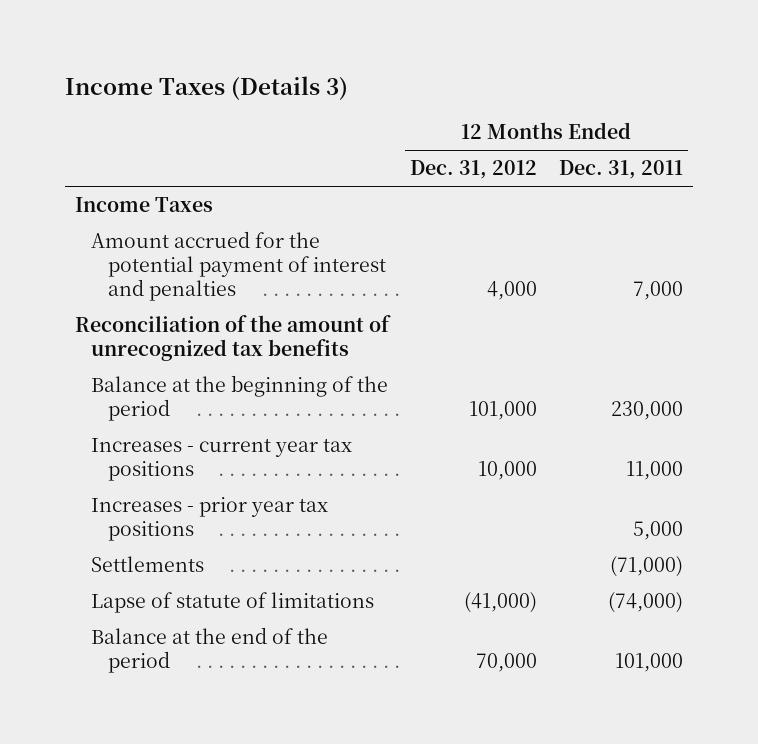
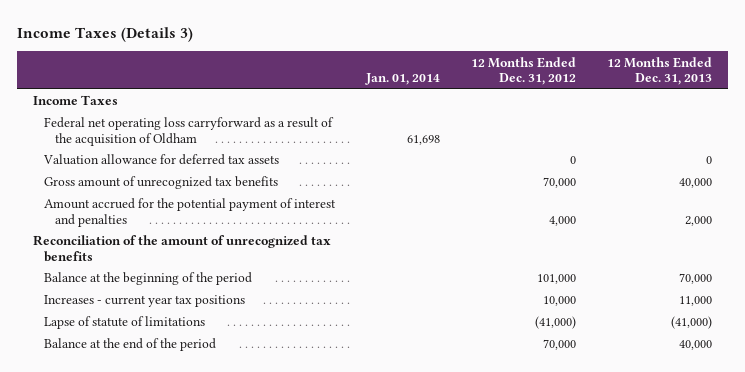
[558,160,683,180] Dec. 31, 2011 -> none
none -> [364,73,440,86] Jan. 01, 2014
none -> [607,56,713,86] 12 Months Ended Dec. 31, 2013
none -> [43,117,334,146] Federal net operating loss carryforward as a result of the acquisition of Oldham
none -> [42,154,279,166] Valuation allowance for deferred tax assets
none -> [43,176,278,190] Gross amount of unrecognized tax benefits
[91,497,329,542] Increases - prior year tax positions -> none
[91,556,205,573] Settlements -> none

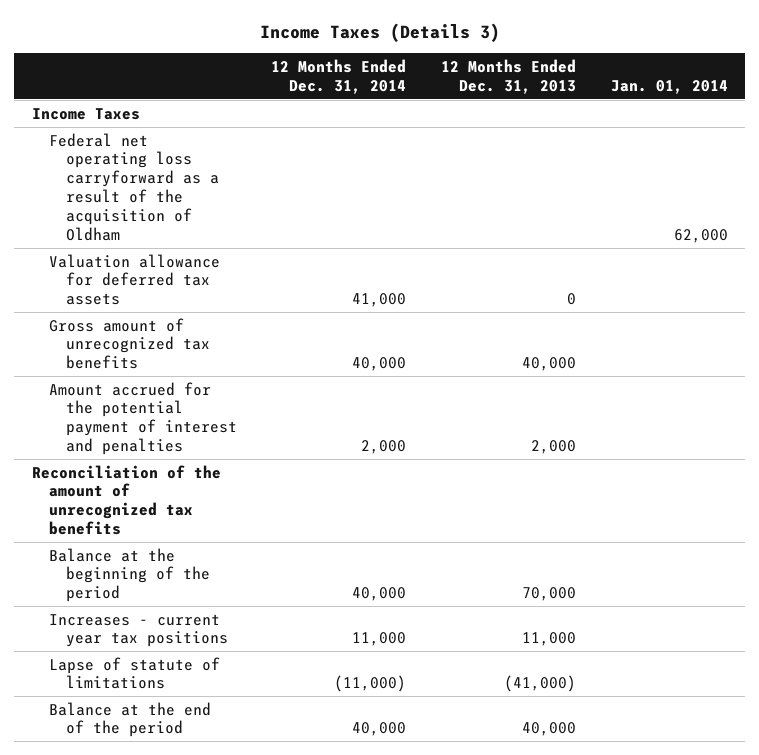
[471,56,577,86] 12 Months Ended Dec. 31, 2012 -> none
none -> [271,58,407,94] 12 Months Ended Dec. 31, 2014
[406,134,440,145] 61,698 -> [673,228,728,243] 62,000

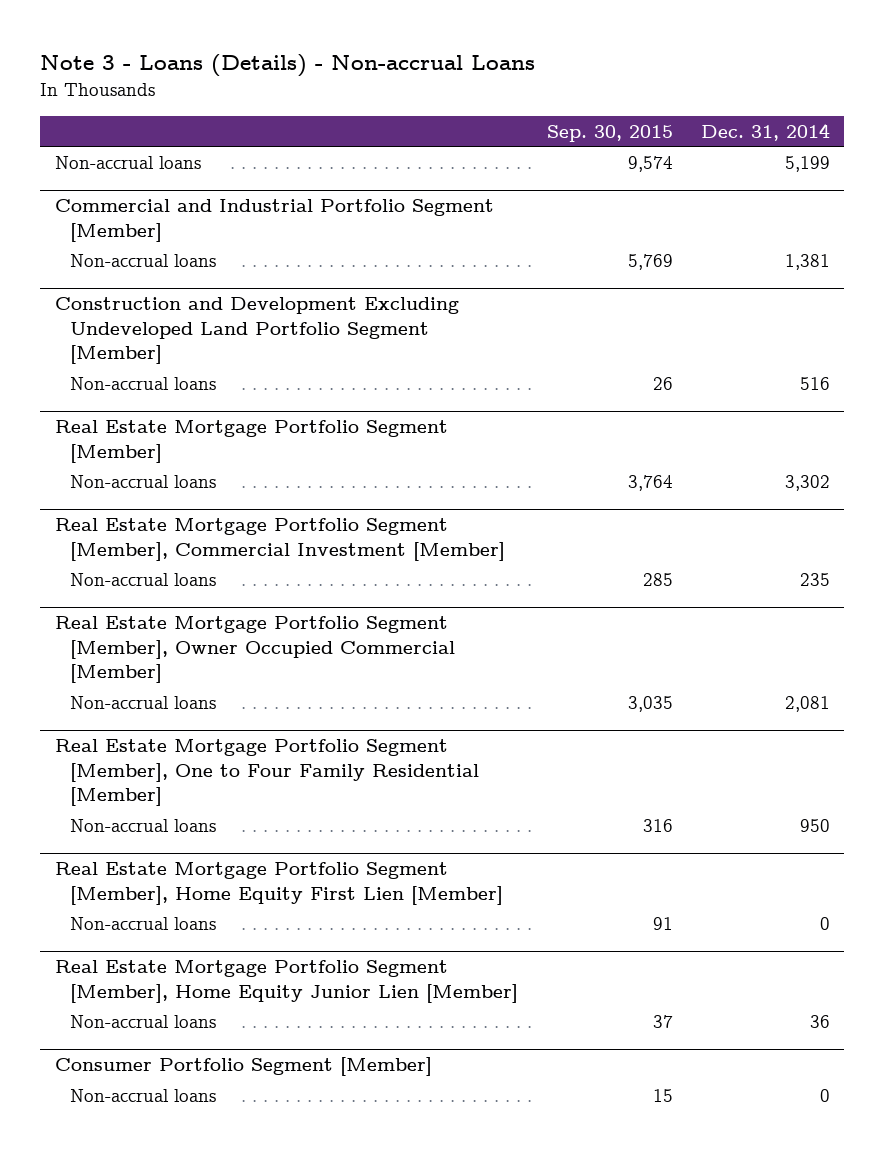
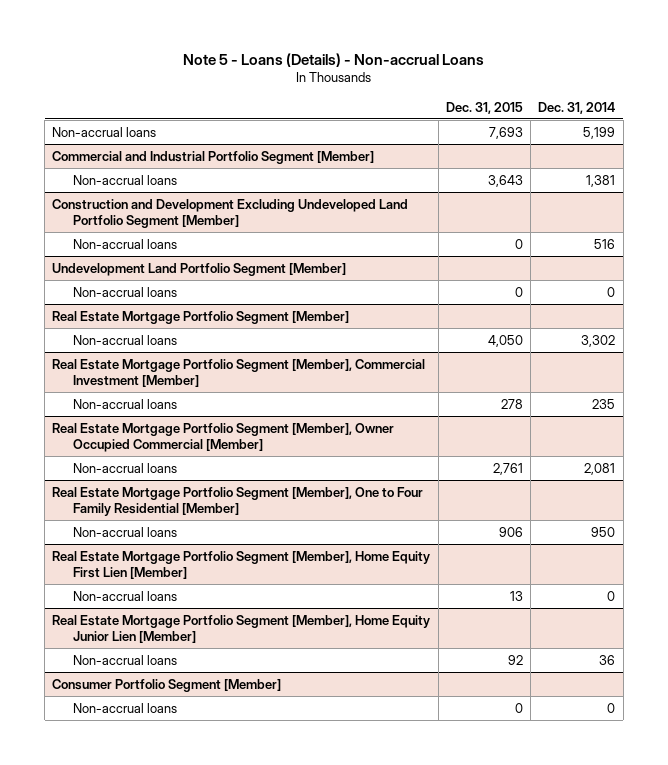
[40,54,536,78] Note 3 - Loans (Details) - Non-accrual Loans -> [182,52,484,67] Note 5 - Loans (Details) - Non-accrual Loans
[546,124,673,142] Sep. 30, 2015 -> none
none -> [445,101,523,114] Dec. 31, 2015
none -> [52,262,347,276] Undevelopment Land Portfolio Segment [Member]
none -> [72,286,177,297] Non-accrual loans

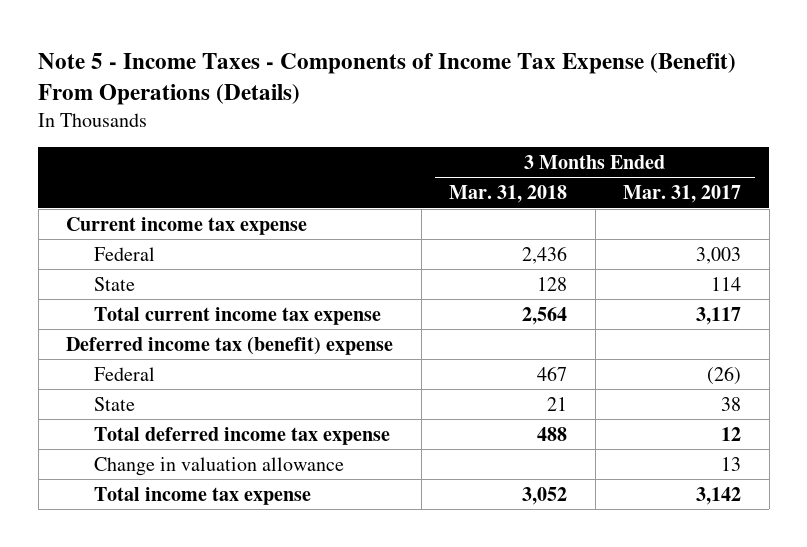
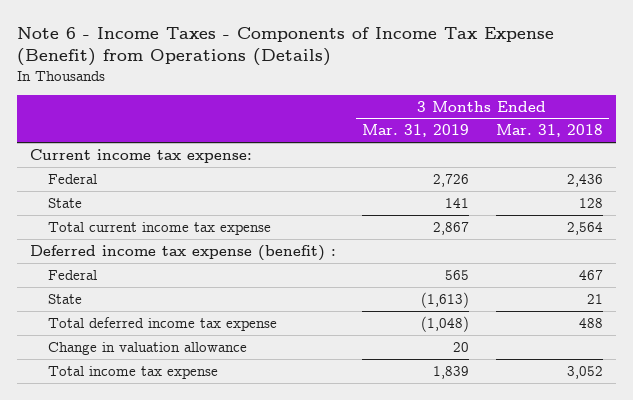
[38,53,737,106] Note 5 - Income Taxes - Components of Income Tax Expense (Benefit) From Operations (Details) -> [16,27,554,67] Note 6 - Income Taxes - Components of Income Tax Expense (Benefit) from Operations (Details)
[623,185,742,204] Mar. 31, 2017 -> none
none -> [362,124,470,138] Mar. 31, 2019
[66,216,308,235] Current income tax expense -> [29,148,252,163] Current income tax expense:
[66,336,394,355] Deferred income tax (benefit) expense -> [29,244,336,261] Deferred income tax expense (benefit) :

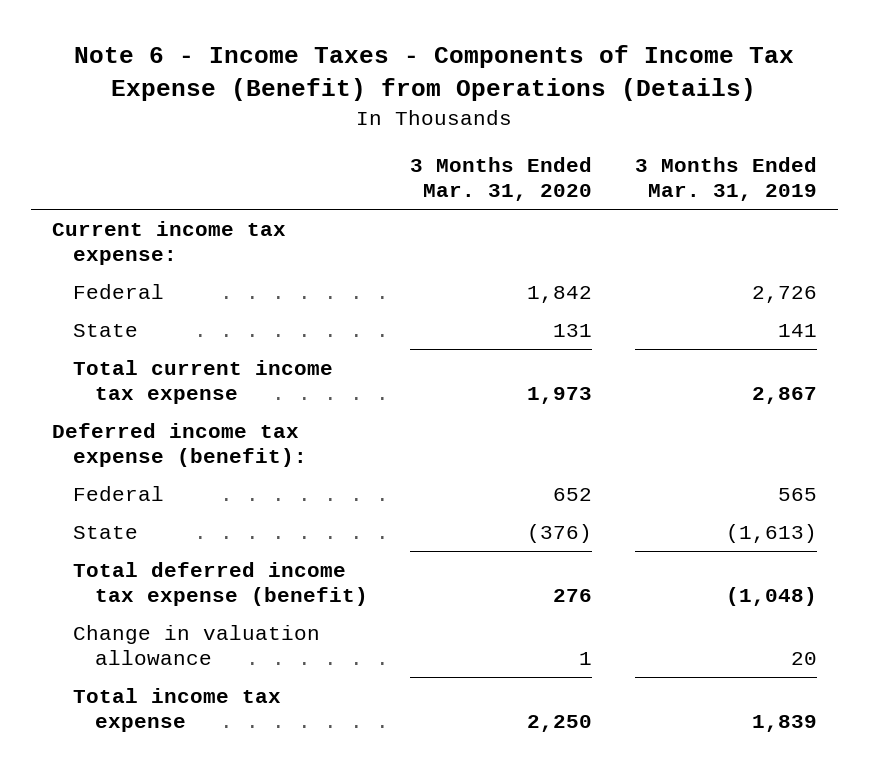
[495,124,603,138] Mar. 31, 2018 -> none
none -> [410,157,593,202] 3 Months Ended Mar. 31, 2020
[29,244,336,261] Deferred income tax expense (benefit) : -> [51,423,308,467] Deferred income tax expense (benefit):
[48,316,278,331] Total deferred income tax expense -> [73,562,368,606] Total deferred income tax expense (benefit)

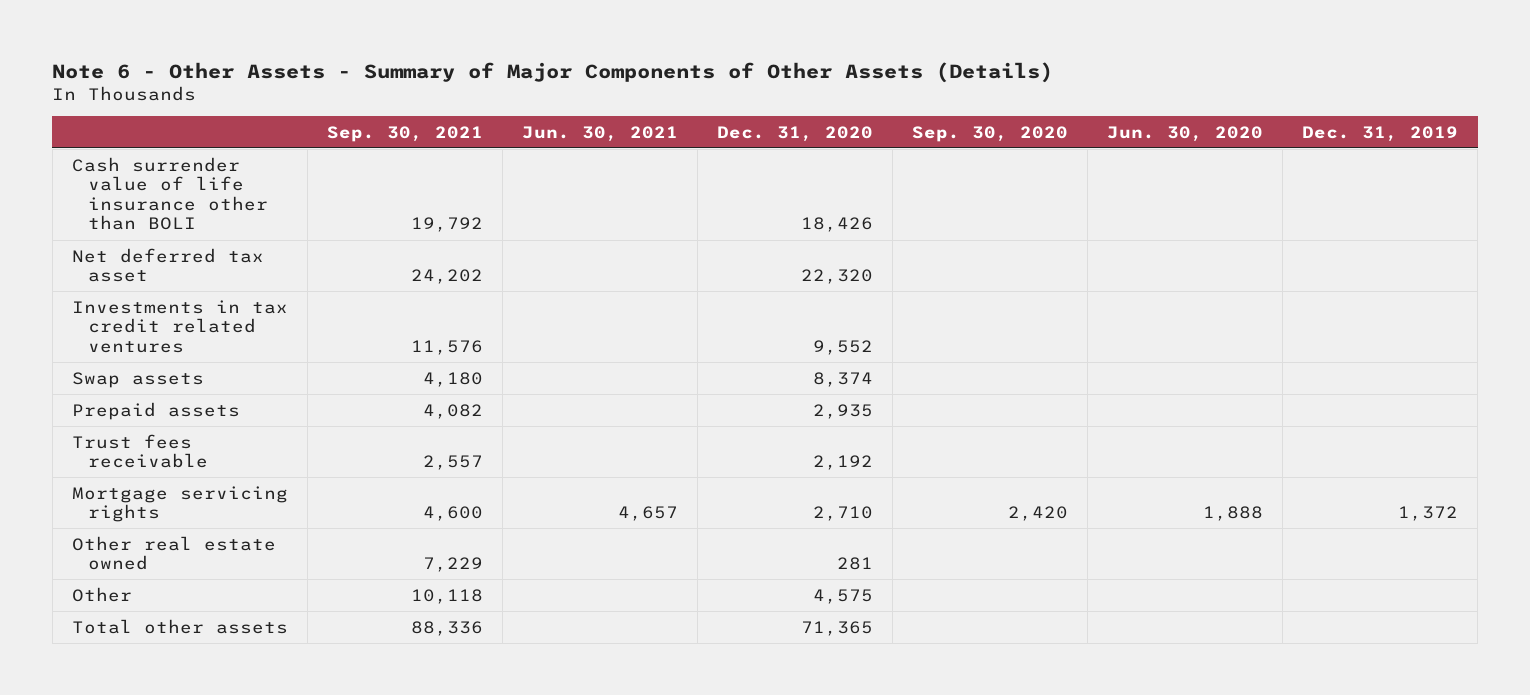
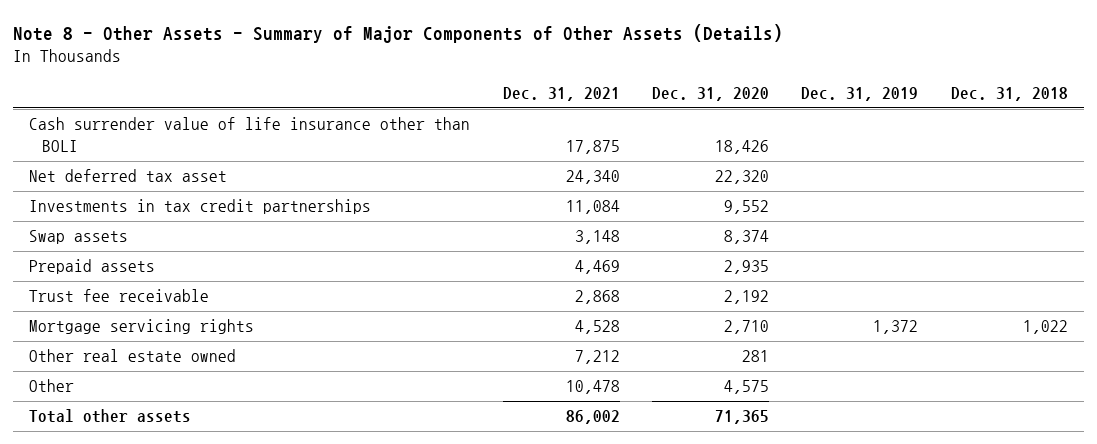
[52,61,1054,83] Note 6 - Other Assets - Summary of Major Components of Other Assets (Details) -> [13,23,784,43] Note 8 - Other Assets - Summary of Major Components of Other Assets (Details)
[326,125,483,142] Sep. 30, 2021 -> none
[521,125,678,142] Jun. 30, 2021 -> none
[912,125,1069,142] Sep. 30, 2020 -> none
[1107,125,1264,142] Jun. 30, 2020 -> none
none -> [502,86,620,101] Dec. 31, 2021
none -> [950,86,1068,101] Dec. 31, 2018
[71,299,288,353] Investments in tax credit related ventures -> [29,199,372,215] Investments in tax credit partnerships
[71,433,208,469] Trust fees receivable -> [29,289,210,303] Trust fee receivable

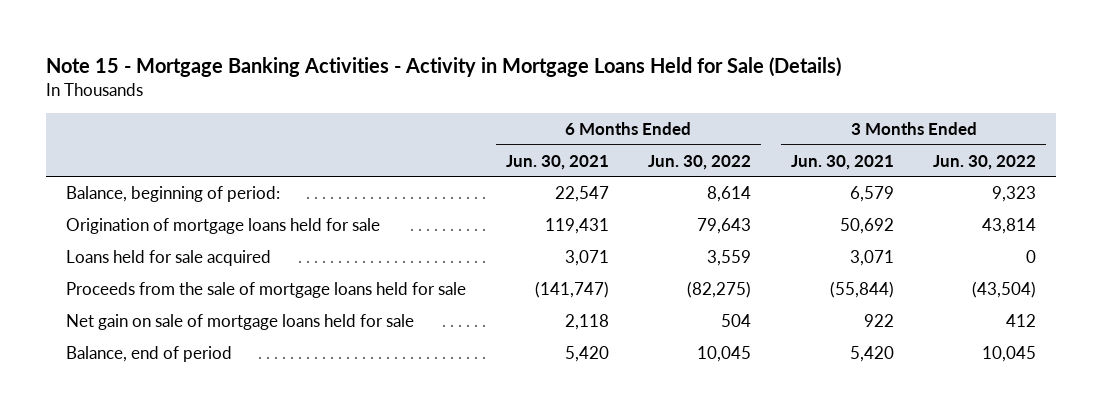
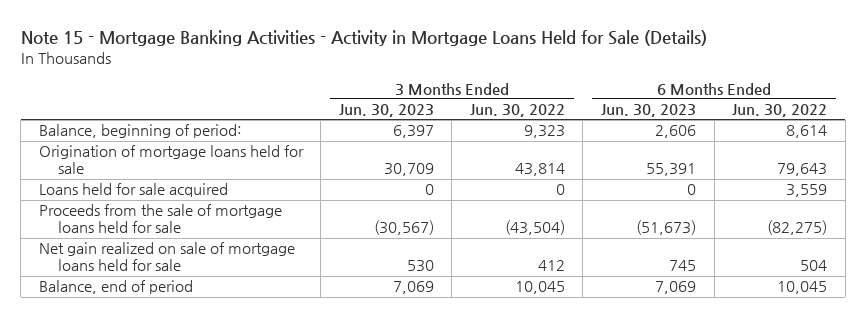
[505,154,609,170] Jun. 30, 2021 -> none
[790,154,894,170] Jun. 30, 2021 -> none
none -> [338,104,434,118] Jun. 30, 2023
none -> [600,104,696,118] Jun. 30, 2023
[66,314,415,331] Net gain on sale of mortgage loans held for sale -> [38,242,295,272] Net gain realized on sale of mortgage loans held for sale

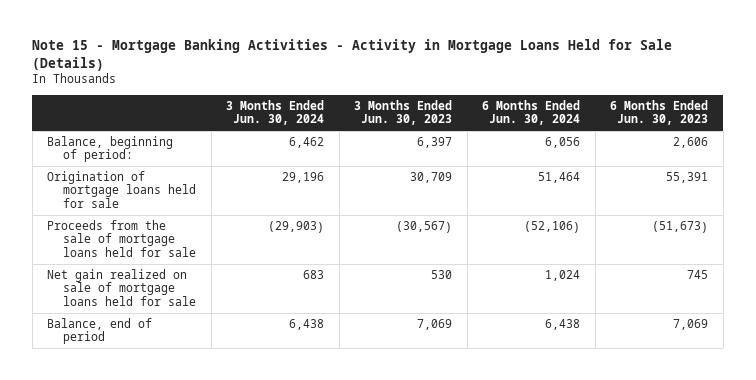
[469,104,565,118] Jun. 30, 2022 -> none
[732,104,828,118] Jun. 30, 2022 -> none
none -> [226,99,325,126] 3 Months Ended Jun. 30, 2024
none -> [482,99,581,126] 6 Months Ended Jun. 30, 2024
[38,183,228,198] Loans held for sale acquired -> none

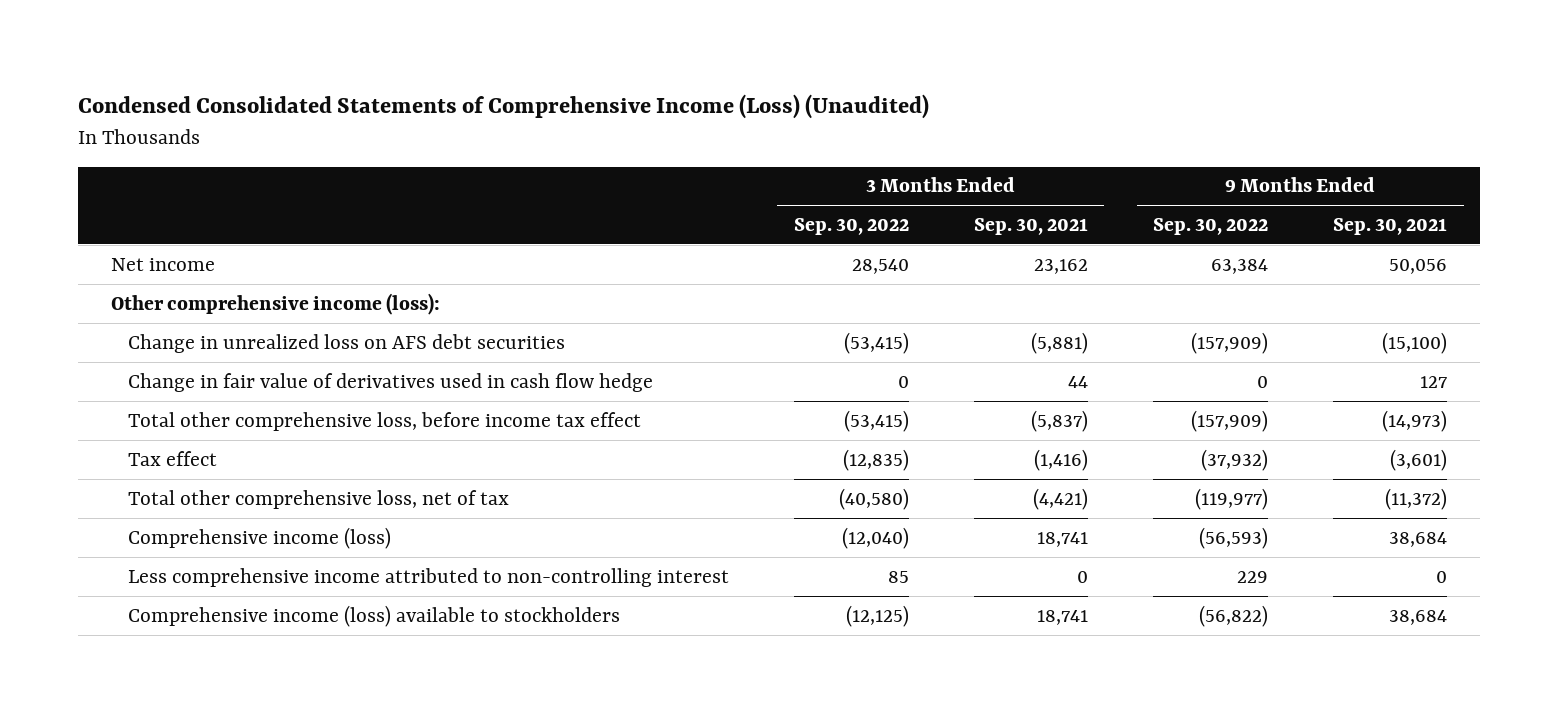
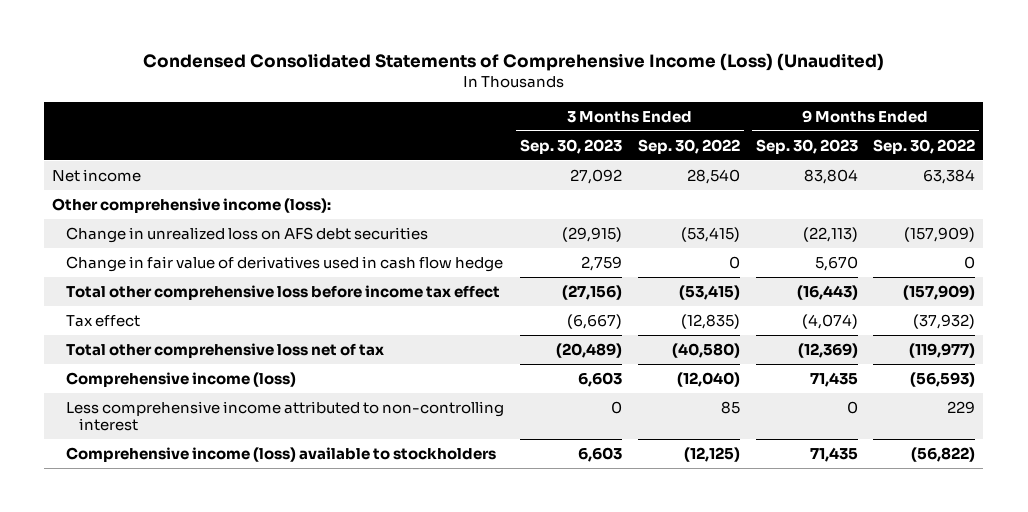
[974,218,1089,236] Sep. 30, 2021 -> none
[1333,218,1448,236] Sep. 30, 2021 -> none
none -> [519,138,622,154] Sep. 30, 2023
none -> [755,138,858,154] Sep. 30, 2023
[127,411,641,431] Total other comprehensive loss, before income tax effect -> [65,284,500,300] Total other comprehensive loss before income tax effect
[127,489,509,509] Total other comprehensive loss, net of tax -> [65,342,384,358] Total other comprehensive loss net of tax

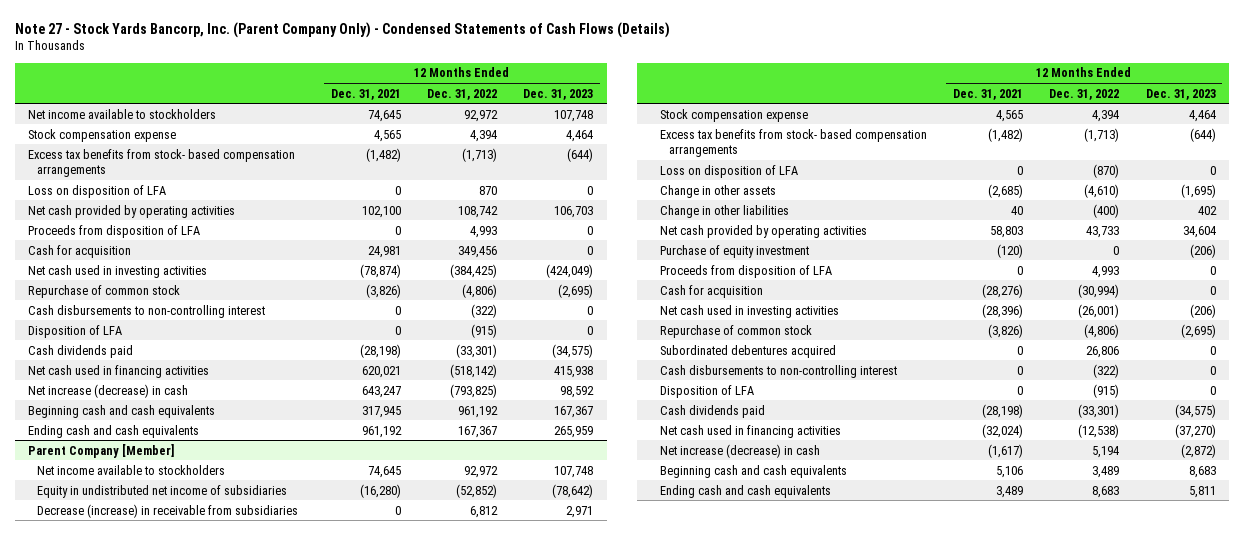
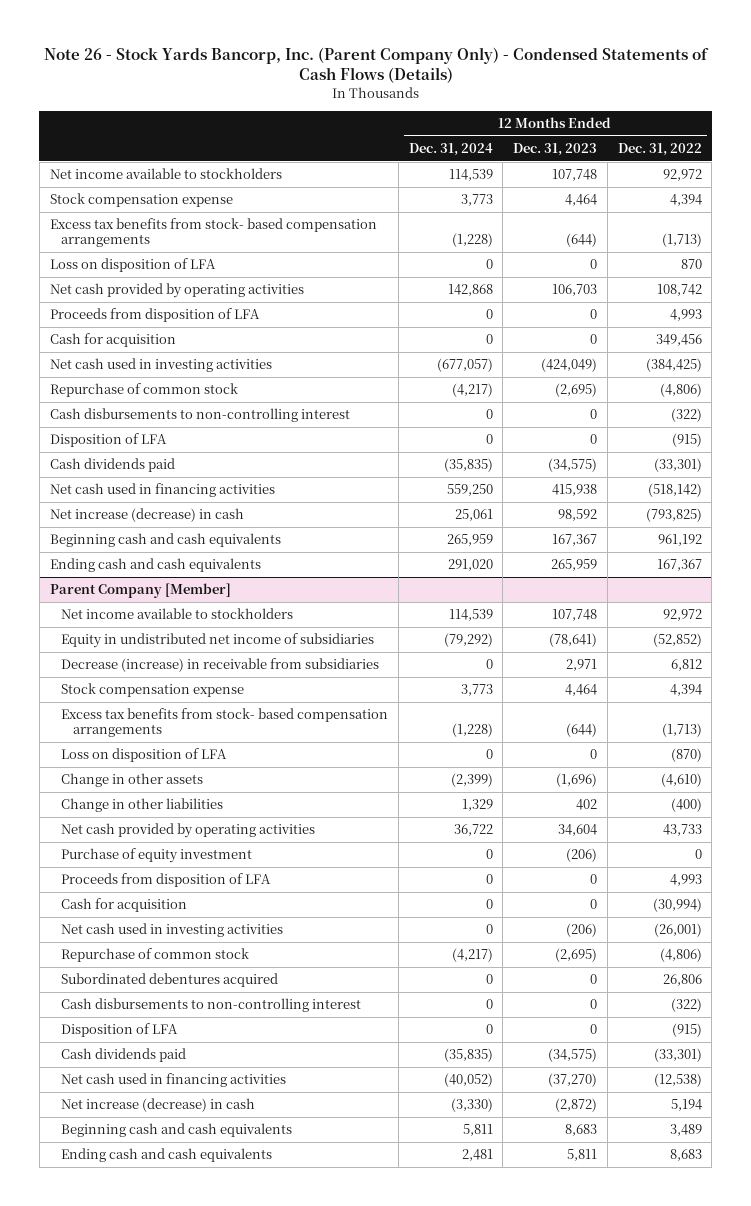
[14,21,670,38] Note 27 - Stock Yards Bancorp, Inc. (Parent Company Only) - Condensed Statements of Cash Flows (Details) -> [43,46,709,83] Note 26 - Stock Yards Bancorp, Inc. (Parent Company Only) - Condensed Statements of Cash Flows (Details)
[330,88,401,100] Dec. 31, 2021 -> none
none -> [408,143,493,157] Dec. 31, 2024
[552,483,594,498] (78,642) -> [549,633,598,648] (78,641)
[1180,183,1216,198] (1,695) -> [556,773,598,788] (1,696)

